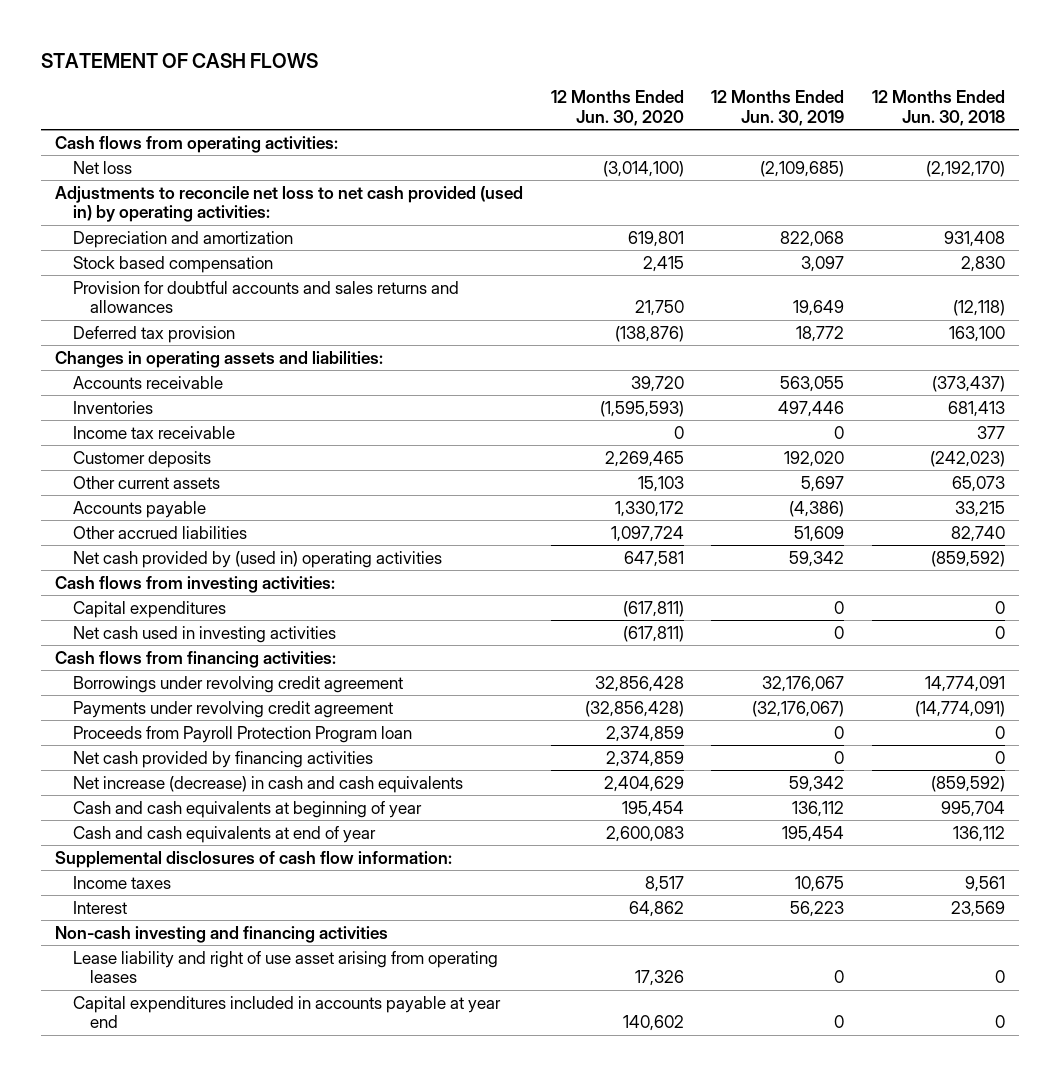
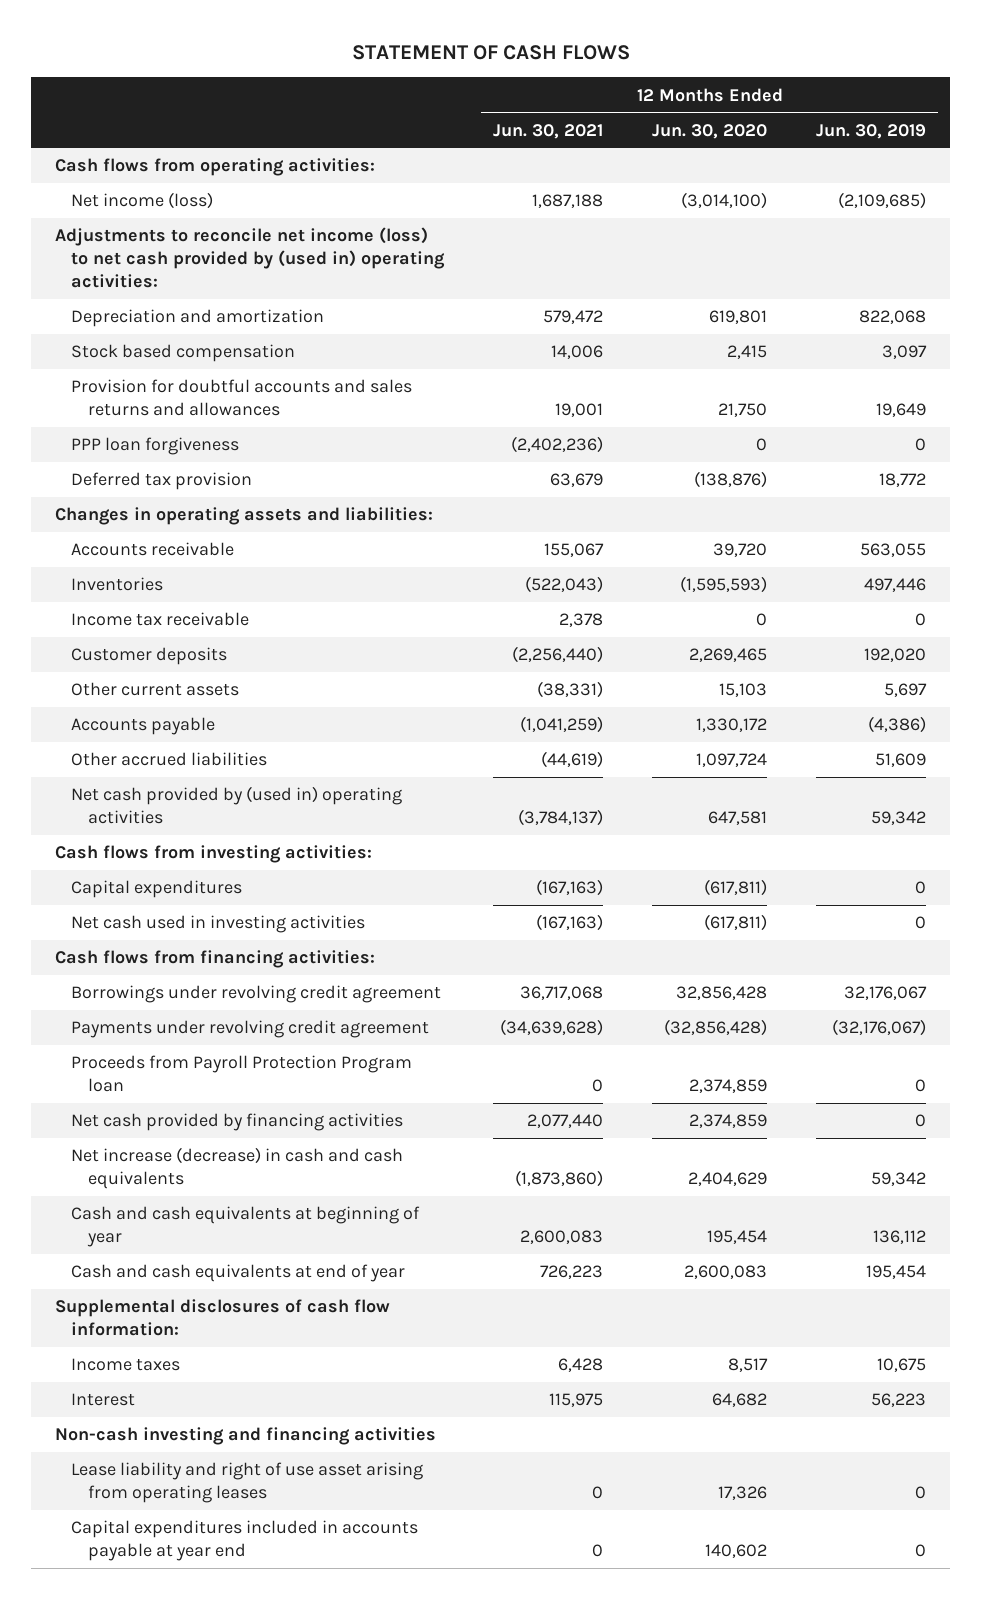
[871,90,1005,126] 12 Months Ended Jun. 30, 2018 -> none
none -> [493,123,604,139] Jun. 30, 2021
[72,160,132,174] Net loss -> [71,192,214,210] Net income (loss)
[55,185,524,223] Adjustments to reconcile net loss to net cash provided (used in) by operating activities: -> [55,227,446,289] Adjustments to reconcile net income (loss) to net cash provided by (used in) operating activities:
none -> [71,437,240,456] PPP loan forgiveness
[628,900,684,917] 64,862 -> [712,1393,768,1408] 64,682

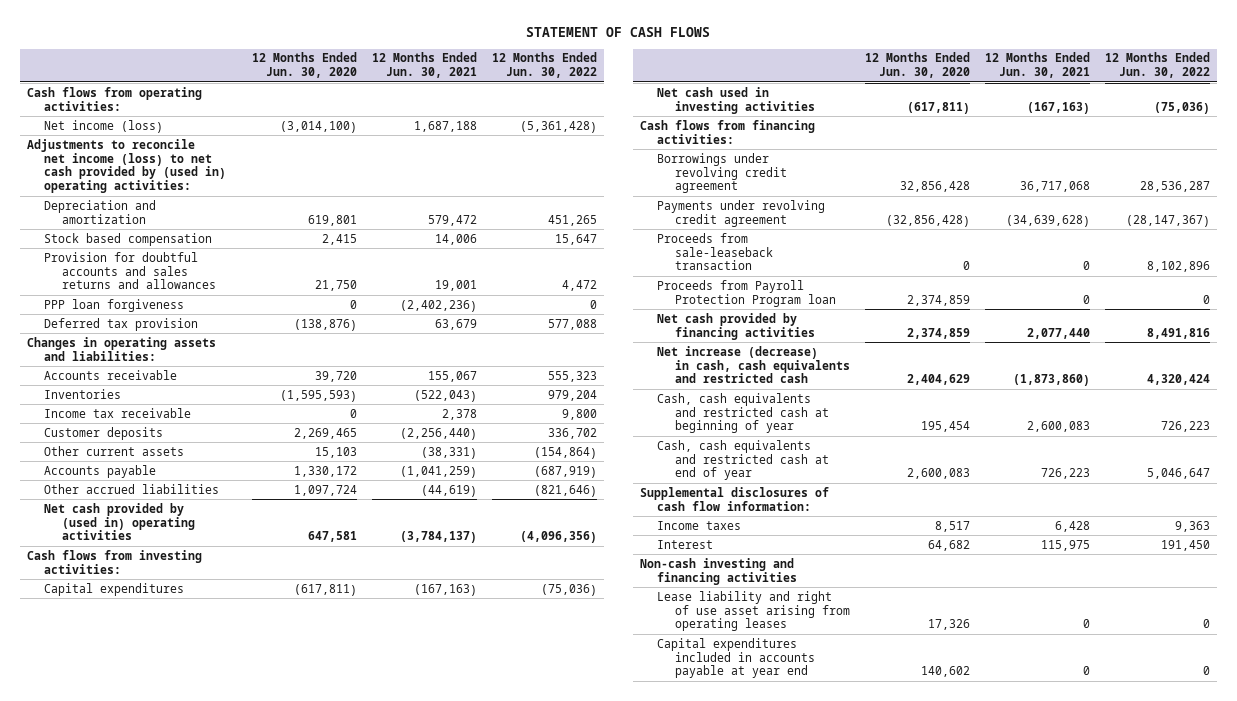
[816,123,927,139] Jun. 30, 2019 -> none
none -> [491,52,597,79] 12 Months Ended Jun. 30, 2022
none -> [657,232,773,271] Proceeds from sale-leaseback transaction
[71,1147,404,1190] Net increase (decrease) in cash and cash equivalents -> [657,345,850,384] Net increase (decrease) in cash, cash equivalents and restricted cash
[71,1206,421,1248] Cash and cash equivalents at beginning of year -> [657,392,829,434] Cash, cash equivalents and restricted cash at beginning of year
[71,1264,406,1283] Cash and cash equivalents at end of year -> [657,439,829,481] Cash, cash equivalents and restricted cash at end of year

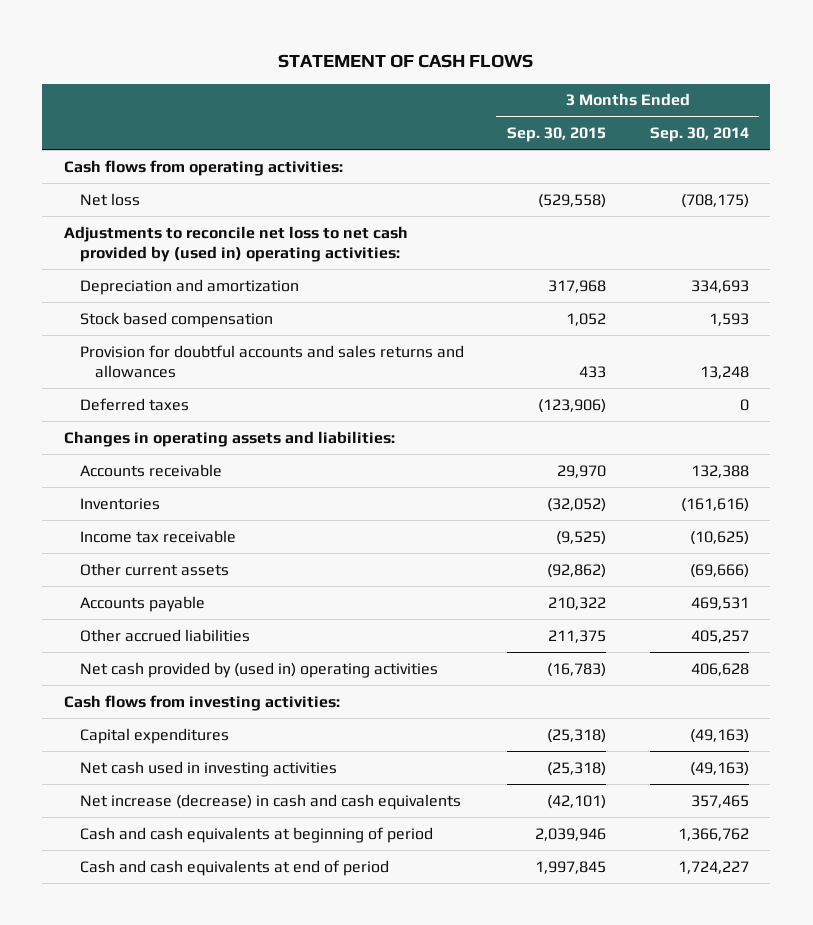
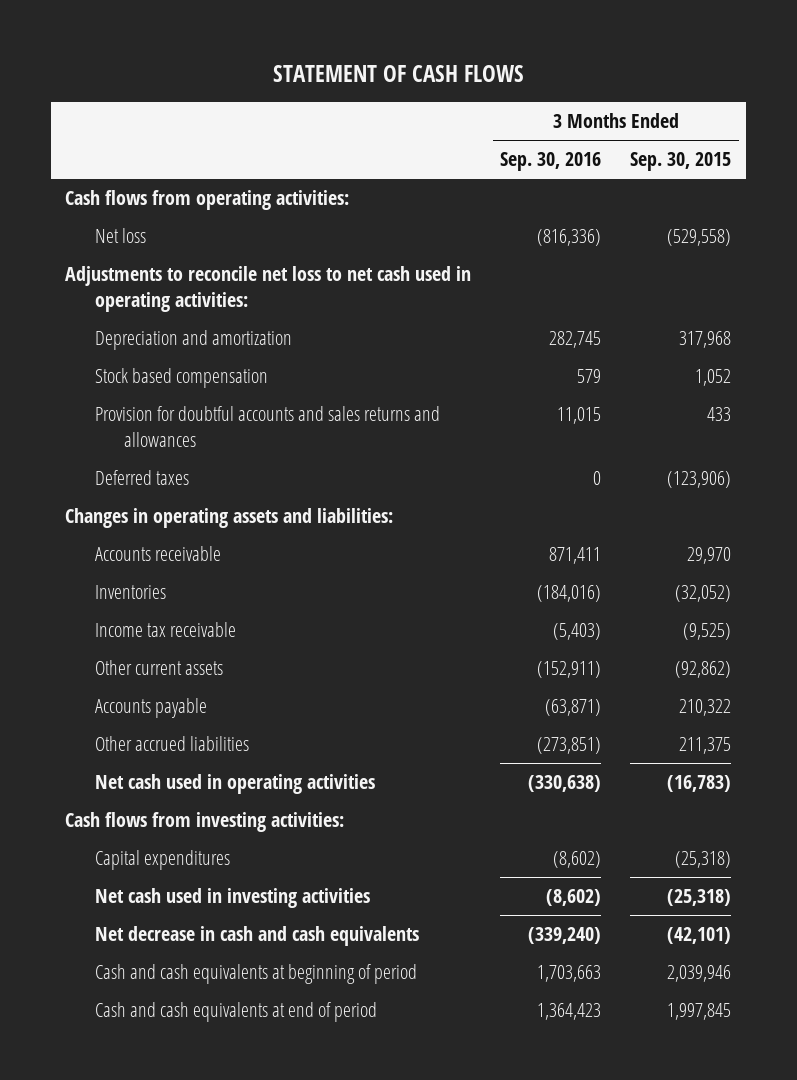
[649,126,749,142] Sep. 30, 2014 -> none
none -> [500,152,602,172] Sep. 30, 2016
[63,225,408,263] Adjustments to reconcile net loss to net cash provided by (used in) operating activities: -> [65,266,472,312] Adjustments to reconcile net loss to net cash used in operating activities:
[79,661,438,678] Net cash provided by (used in) operating activities -> [94,774,375,795] Net cash used in operating activities
[79,793,461,810] Net increase (decrease) in cash and cash equivalents -> [94,926,419,947] Net decrease in cash and cash equivalents

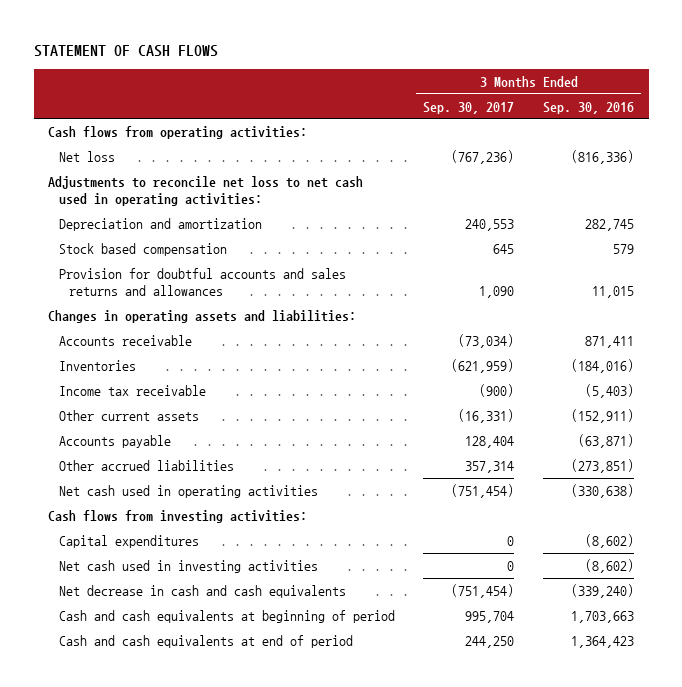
[630,152,732,172] Sep. 30, 2015 -> none
none -> [423,101,515,114] Sep. 30, 2017
[94,470,189,486] Deferred taxes -> none

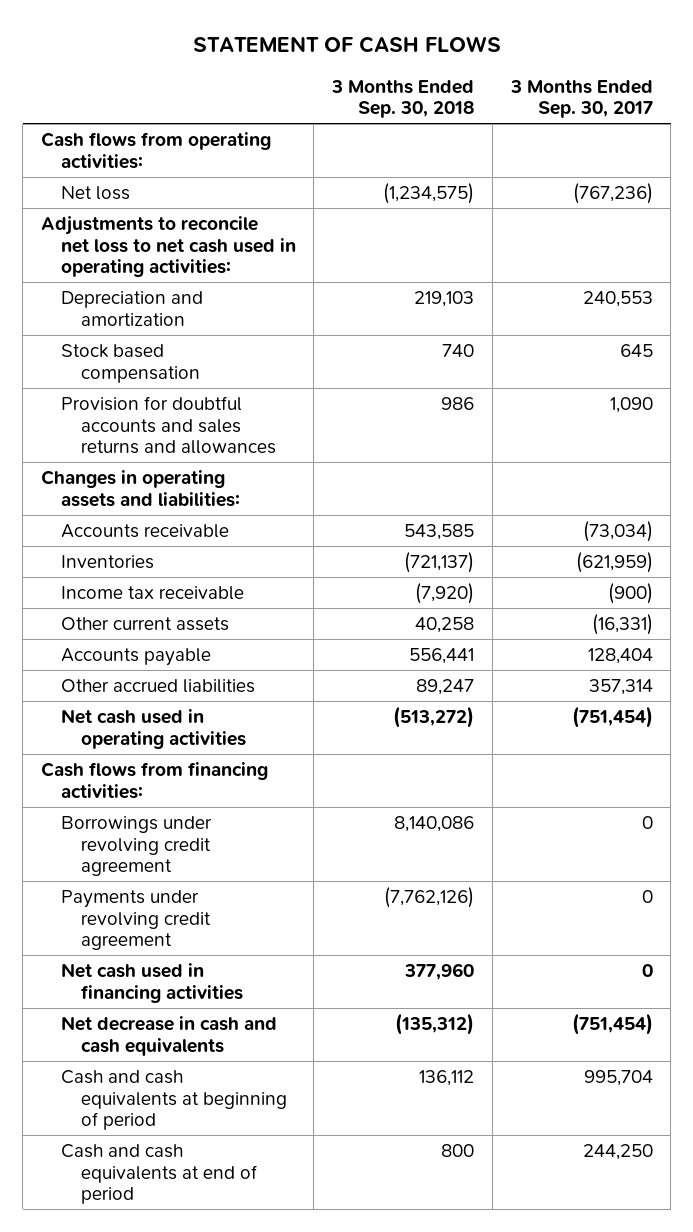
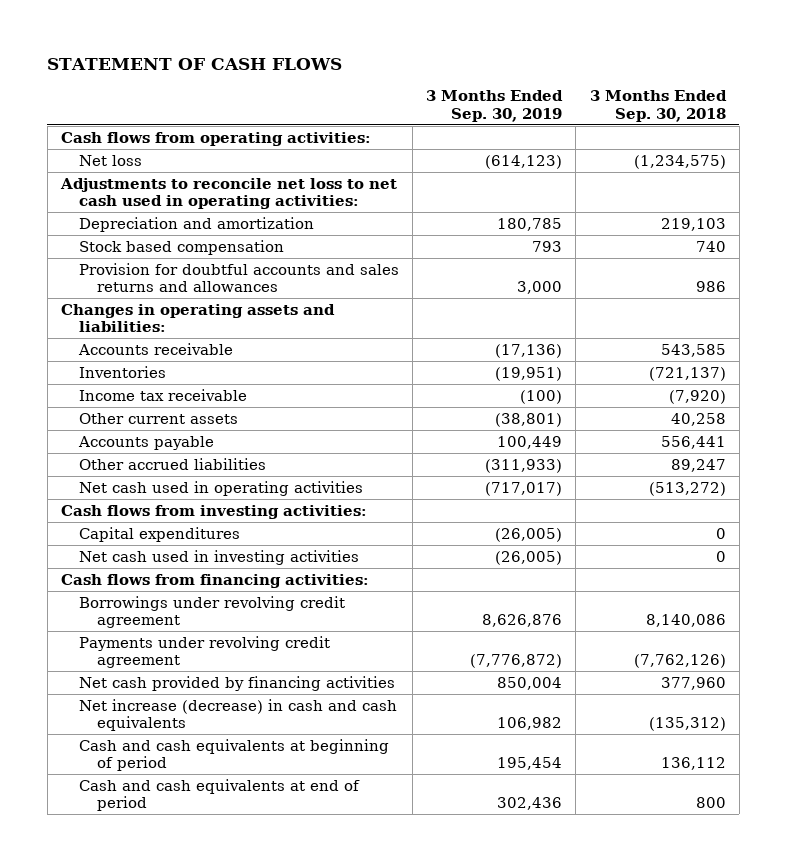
[509,79,653,119] 3 Months Ended Sep. 30, 2017 -> none
none -> [426,90,564,122] 3 Months Ended Sep. 30, 2019
none -> [60,504,367,519] Cash flows from investing activities:
none -> [79,526,241,542] Capital expenditures
none -> [79,549,360,565] Net cash used in investing activities
[60,962,243,1003] Net cash used in financing activities -> [79,675,396,691] Net cash provided by financing activities
[60,1015,277,1056] Net decrease in cash and cash equivalents -> [79,698,398,732] Net increase (decrease) in cash and cash equivalents

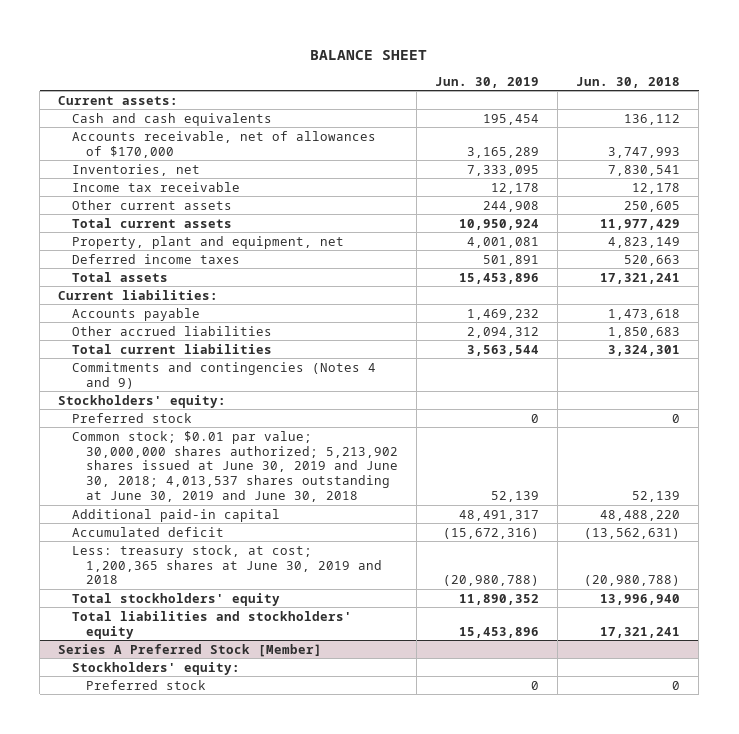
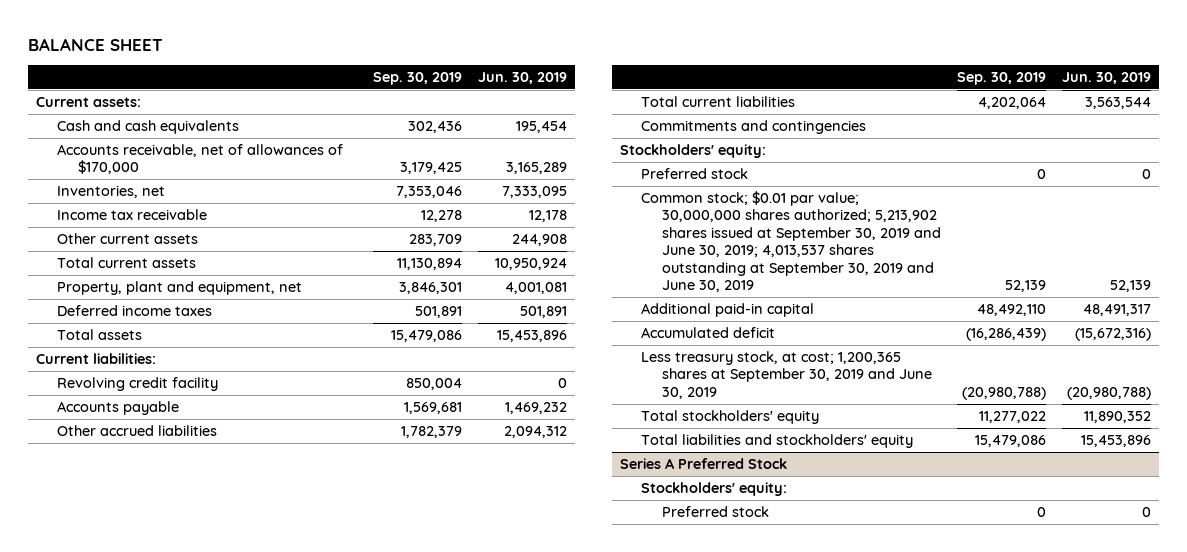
[576,76,681,88] Jun. 30, 2018 -> none
none -> [372,72,462,86] Sep. 30, 2019
none -> [56,377,218,392] Revolving credit facility
[72,361,377,389] Commitments and contingencies (Notes 4 and 9) -> [640,120,866,135] Commitments and contingencies
[72,430,398,503] Common stock; $0.01 par value; 30,000,000 shares authorized; 5,213,902 shares issued at June 30, 2019 and June 30, 2018; 4,013,537 shares outstanding at June 30, 2019 and June 30, 2018 -> [640,191,941,293] Common stock; $0.01 par value; 30,000,000 shares authorized; 5,213,902 shares issued at September 30, 2019 and June 30, 2019; 4,013,537 shares outstanding at September 30, 2019 and June 30, 2019
[72,544,382,585] Less: treasury stock, at cost; 1,200,365 shares at June 30, 2019 and 2018 -> [640,351,932,399] Less treasury stock, at cost; 1,200,365 shares at September 30, 2019 and June 30, 2019
[58,643,323,657] Series A Preferred Stock [Member] -> [619,458,787,470] Series A Preferred Stock

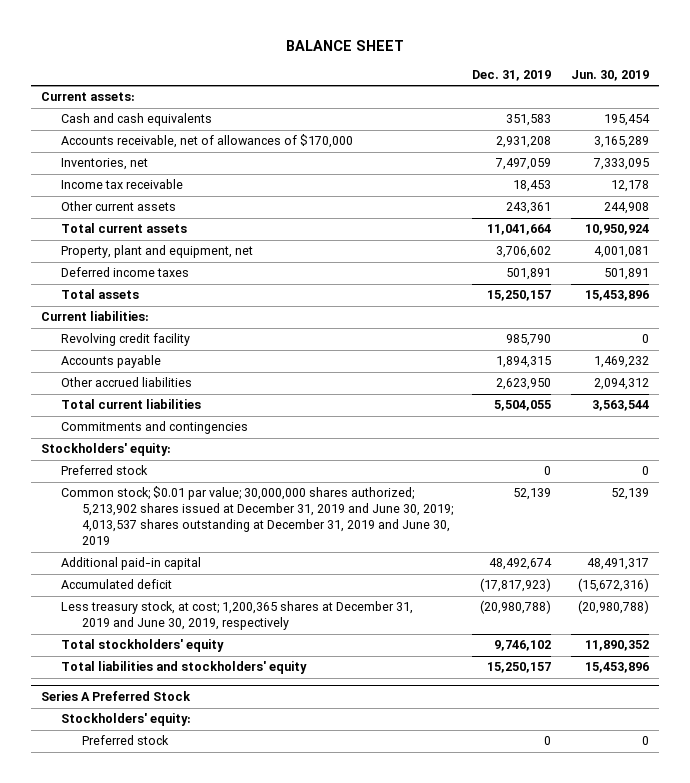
[372,72,462,86] Sep. 30, 2019 -> none
none -> [472,69,552,81] Dec. 31, 2019
[640,191,941,293] Common stock; $0.01 par value; 30,000,000 shares authorized; 5,213,902 shares issued at September 30, 2019 and June 30, 2019; 4,013,537 shares outstanding at September 30, 2019 and June 30, 2019 -> [61,486,453,546] Common stock; $0.01 par value; 30,000,000 shares authorized; 5,213,902 shares issued at December 31, 2019 and June 30, 2019; 4,013,537 shares outstanding at December 31, 2019 and June 30, 2019
[640,351,932,399] Less treasury stock, at cost; 1,200,365 shares at September 30, 2019 and June 30, 2019 -> [61,601,414,631] Less treasury stock, at cost; 1,200,365 shares at December 31, 2019 and June 30, 2019, respectively

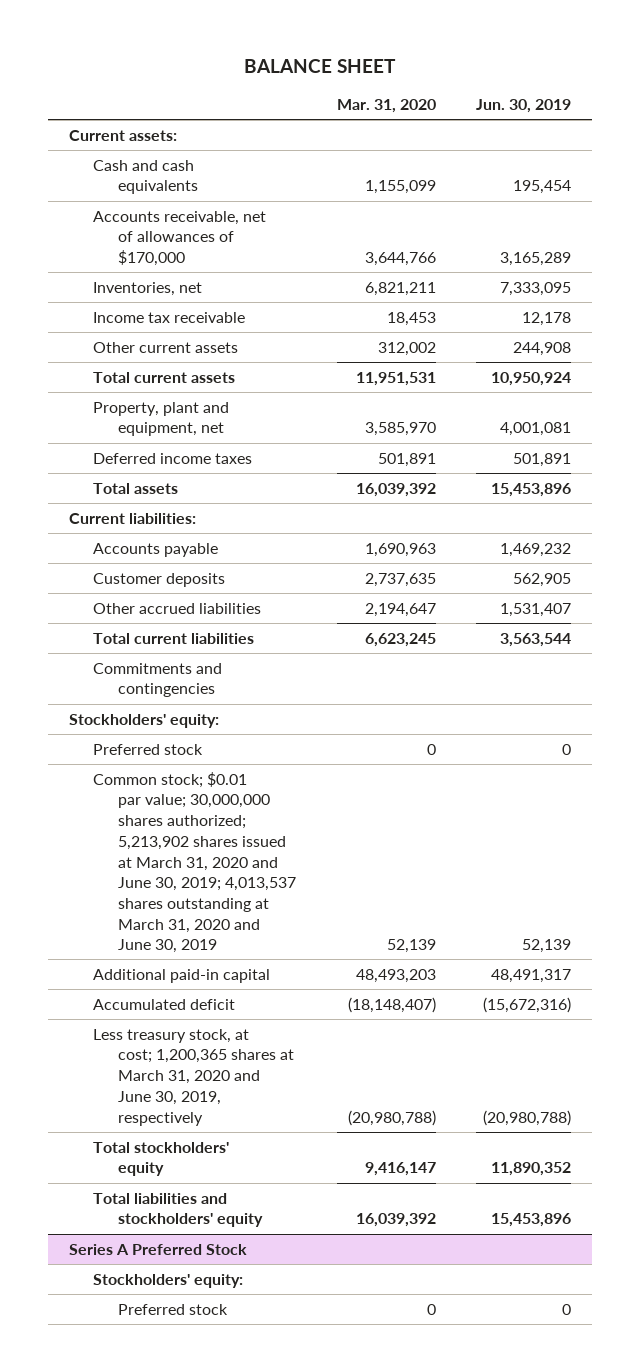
[472,69,552,81] Dec. 31, 2019 -> none
none -> [336,98,436,113] Mar. 31, 2020
[61,333,191,347] Revolving credit facility -> none
none -> [93,572,226,587] Customer deposits
[594,378,650,391] 2,094,312 -> [500,602,572,617] 1,531,407
[61,486,453,546] Common stock; $0.01 par value; 30,000,000 shares authorized; 5,213,902 shares issued at December 31, 2019 and June 30, 2019; 4,013,537 shares outstanding at December 31, 2019 and June 30, 2019 -> [93,771,296,954] Common stock; $0.01 par value; 30,000,000 shares authorized; 5,213,902 shares issued at March 31, 2020 and June 30, 2019; 4,013,537 shares outstanding at March 31, 2020 and June 30, 2019
[61,601,414,631] Less treasury stock, at cost; 1,200,365 shares at December 31, 2019 and June 30, 2019, respectively -> [93,1028,294,1126] Less treasury stock, at cost; 1,200,365 shares at March 31, 2020 and June 30, 2019, respectively

